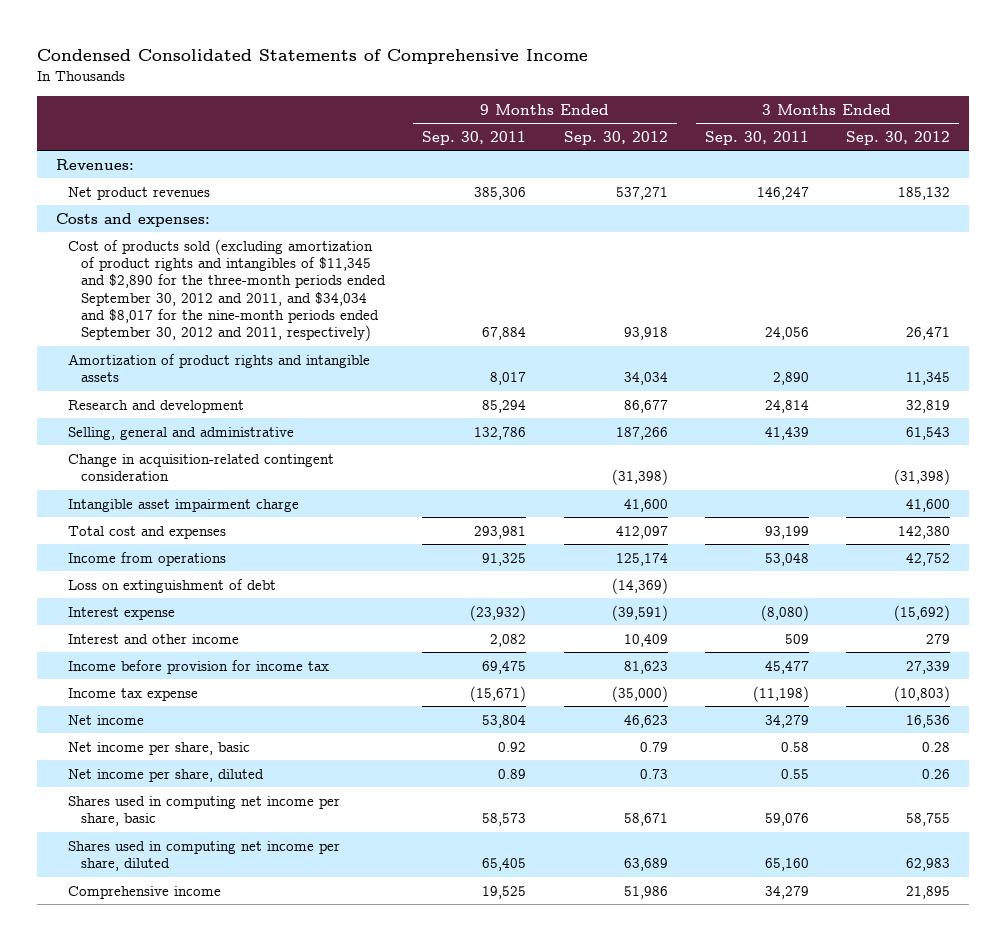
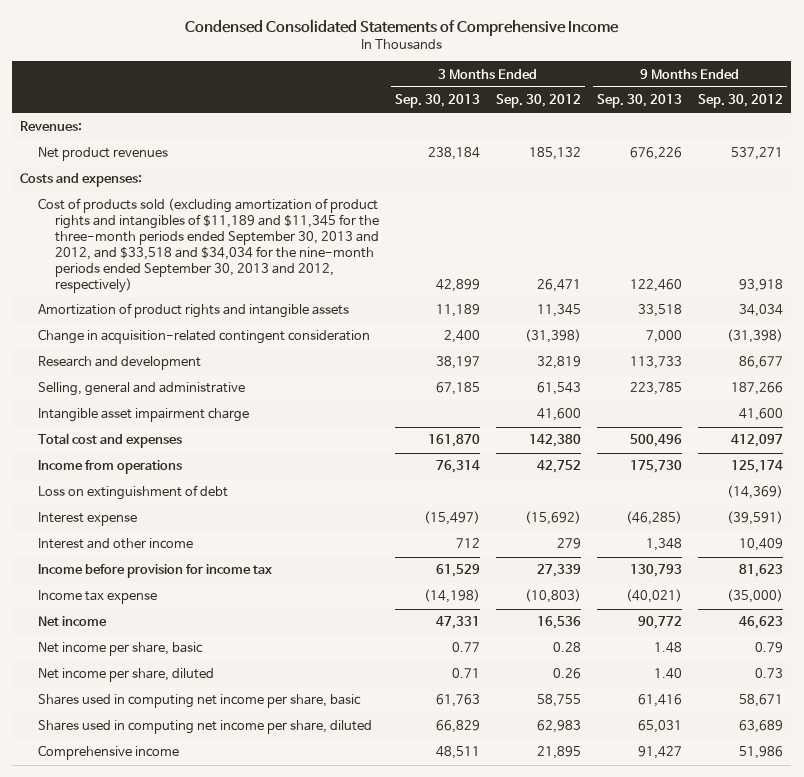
[422,130,527,145] Sep. 30, 2011 -> none
[704,130,809,145] Sep. 30, 2011 -> none
none -> [395,94,481,109] Sep. 30, 2013
none -> [597,94,683,109] Sep. 30, 2013
[68,238,387,342] Cost of products sold (excluding amortization of product rights and intangibles of $11,345 and $2,890 for the three-month periods ended September 30, 2012 and 2011, and $34,034 and $8,017 for the nine-month periods ended September 30, 2012 and 2011, respectively) -> [37,198,380,294] Cost of products sold (excluding amortization of product rights and intangibles of $11,189 and $11,345 for the three-month periods ended September 30, 2013 and 2012, and $33,518 and $34,034 for the nine-month periods ended September 30, 2013 and 2012, respectively)
[68,453,335,482] Change in acquisition-related contingent consideration -> [37,329,370,345] Change in acquisition-related contingent consideration

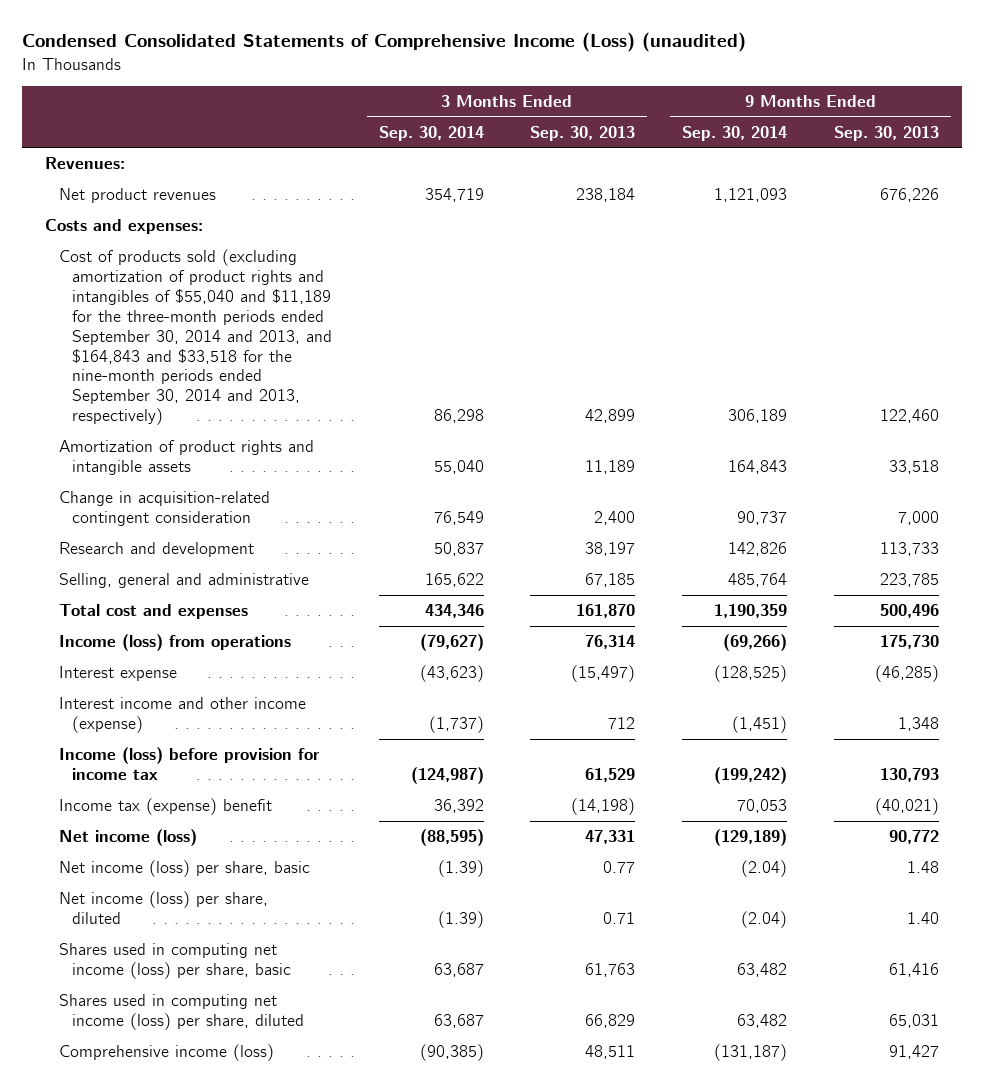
[184,18,619,36] Condensed Consolidated Statements of Comprehensive Income -> [22,32,747,53] Condensed Consolidated Statements of Comprehensive Income (Loss) (unaudited)
[496,94,582,109] Sep. 30, 2012 -> none
[698,94,784,109] Sep. 30, 2012 -> none
none -> [378,125,484,141] Sep. 30, 2014
none -> [682,125,788,141] Sep. 30, 2014
[37,198,380,294] Cost of products sold (excluding amortization of product rights and intangibles of $11,189 and $11,345 for the three-month periods ended September 30, 2013 and 2012, and $33,518 and $34,034 for the nine-month periods ended September 30, 2013 and 2012, respectively) -> [58,249,332,426] Cost of products sold (excluding amortization of product rights and intangibles of $55,040 and $11,189 for the three-month periods ended September 30, 2014 and 2013, and $164,843 and $33,518 for the nine-month periods ended September 30, 2014 and 2013, respectively)
[37,408,249,423] Intangible asset impairment charge -> none
[37,485,228,501] Loss on extinguishment of debt -> none
[37,460,182,475] Income from operations -> [58,634,291,652] Income (loss) from operations
[37,538,193,550] Interest and other income -> [58,697,306,733] Interest income and other income (expense)
[37,564,272,579] Income before provision for income tax -> [58,747,320,780] Income (loss) before provision for income tax
[37,590,157,605] Income tax expense -> [58,798,272,816] Income tax (expense) benefit
[37,616,107,627] Net income -> [58,829,197,847] Net income (loss)
[37,642,203,657] Net income per share, basic -> [58,860,310,878] Net income (loss) per share, basic
[37,668,214,683] Net income per share, diluted -> [58,891,268,924] Net income (loss) per share, diluted
[37,694,361,709] Shares used in computing net income per share, basic -> [58,943,291,979] Shares used in computing net income (loss) per share, basic
[37,720,372,735] Shares used in computing net income per share, diluted -> [58,994,304,1030] Shares used in computing net income (loss) per share, diluted
[37,745,179,761] Comprehensive income -> [58,1044,274,1062] Comprehensive income (loss)

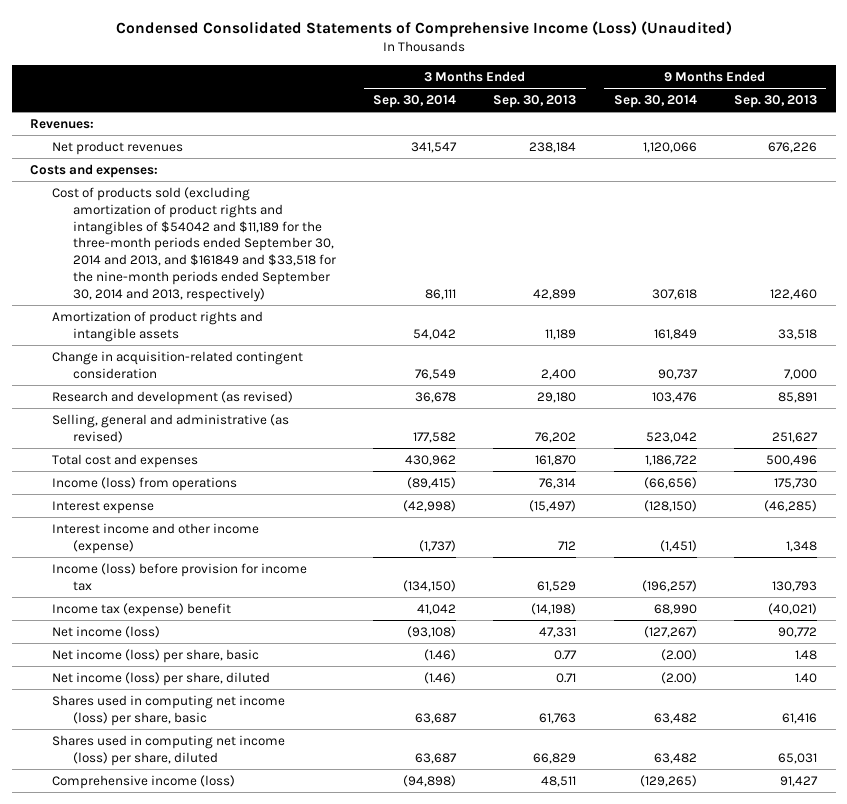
[22,32,747,53] Condensed Consolidated Statements of Comprehensive Income (Loss) (unaudited) -> [115,20,732,37] Condensed Consolidated Statements of Comprehensive Income (Loss) (Unaudited)
[424,188,484,203] 354,719 -> [411,142,458,154] 341,547
[714,188,788,203] 1,121,093 -> [642,142,697,154] 1,120,066
[58,249,332,426] Cost of products sold (excluding amortization of product rights and intangibles of $55,040 and $11,189 for the three-month periods ended September 30, 2014 and 2013, and $164,843 and $33,518 for the nine-month periods ended September 30, 2014 and 2013, respectively) -> [51,187,336,302] Cost of products sold (excluding amortization of product rights and intangibles of $54042 and $11,189 for the three-month periods ended September 30, 2014 and 2013, and $161849 and $33,518 for the nine-month periods ended September 30, 2014 and 2013, respectively)
[433,409,484,424] 86,298 -> [425,288,457,300] 86,111
[728,409,788,424] 306,189 -> [651,288,697,300] 307,618
[433,459,484,474] 55,040 -> [413,328,457,340] 54,042
[728,459,788,474] 164,843 -> [653,328,697,340] 161,849
[58,542,254,558] Research and development -> [51,391,293,406] Research and development (as revised)
[433,542,484,557] 50,837 -> [415,392,457,404] 36,678
[585,542,636,557] 38,197 -> [537,392,577,404] 29,180
[728,542,788,557] 142,826 -> [651,392,697,404] 103,476
[879,542,939,557] 113,733 -> [778,392,818,404] 85,891
[58,573,309,589] Selling, general and administrative -> [51,414,289,443] Selling, general and administrative (as revised)
[424,573,484,588] 165,622 -> [413,431,457,443] 177,582
[585,573,636,588] 67,185 -> [535,431,577,443] 76,202
[728,573,788,588] 485,764 -> [645,431,697,443] 523,042
[879,573,939,588] 223,785 -> [772,431,819,443] 251,627
[424,604,484,619] 434,346 -> [405,455,457,467] 430,962
[714,604,788,619] 1,190,359 -> [644,455,697,467] 1,186,722
[419,634,484,652] (79,627) -> [407,477,457,490] (89,415)
[723,634,788,652] (69,266) -> [643,477,697,490] (66,656)
[419,665,484,683] (43,623) -> [403,500,457,513] (42,998)
[714,665,788,683] (128,525) -> [643,500,697,513] (128,150)
[410,766,484,784] (124,987) -> [403,579,457,592] (134,150)
[714,766,788,784] (199,242) -> [641,579,697,592] (196,257)
[433,799,484,814] 36,392 -> [417,604,457,616] 41,042
[737,799,788,814] 70,053 -> [653,604,697,616] 68,990
[419,829,484,847] (88,595) -> [407,626,457,639] (93,108)
[714,829,788,847] (129,189) -> [643,626,697,639] (127,267)
[437,860,484,878] (1.39) -> [424,649,457,662] (1.46)
[741,860,788,878] (2.04) -> [660,649,697,662] (2.00)
[437,910,484,928] (1.39) -> [424,672,457,685] (1.46)
[741,910,788,928] (2.04) -> [660,672,697,685] (2.00)
[419,1044,484,1062] (90,385) -> [403,775,457,788] (94,898)
[714,1044,788,1062] (131,187) -> [639,775,697,788] (129,265)

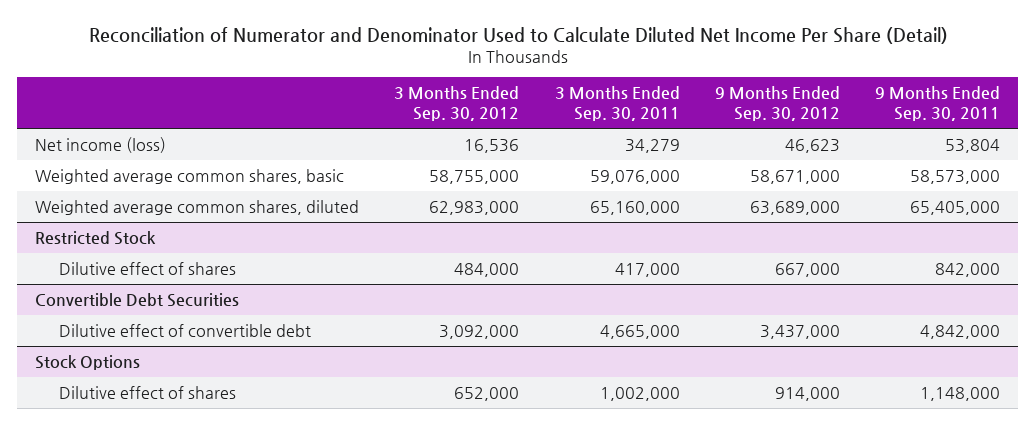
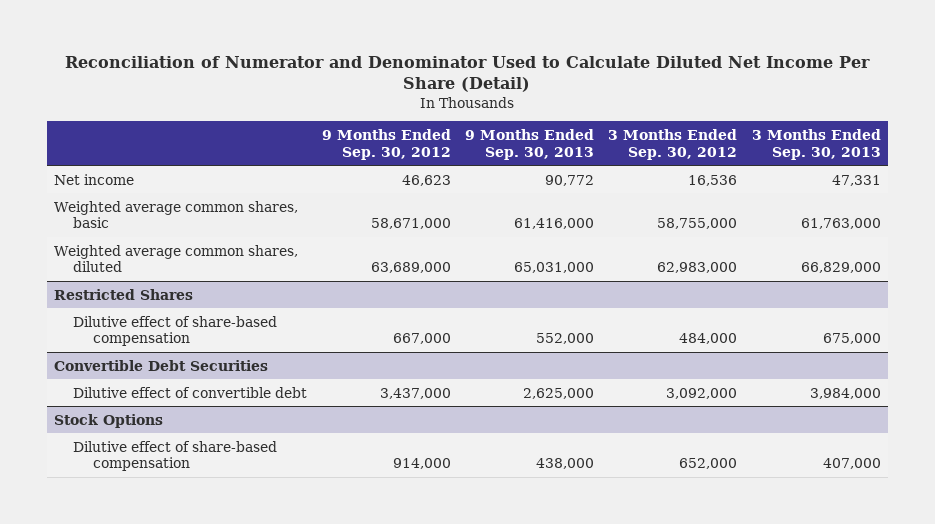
[554,86,680,121] 3 Months Ended Sep. 30, 2011 -> none
[875,86,1001,121] 9 Months Ended Sep. 30, 2011 -> none
none -> [465,128,595,160] 9 Months Ended Sep. 30, 2013
none -> [751,128,881,160] 3 Months Ended Sep. 30, 2013
[34,137,166,154] Net income (loss) -> [53,173,134,185] Net income
[34,231,156,246] Restricted Stock -> none
none -> [53,288,193,300] Restricted Shares
[59,262,237,276] Dilutive effect of shares -> [73,315,278,347] Dilutive effect of share-based compensation
[59,386,237,400] Dilutive effect of shares -> [73,440,278,472] Dilutive effect of share-based compensation

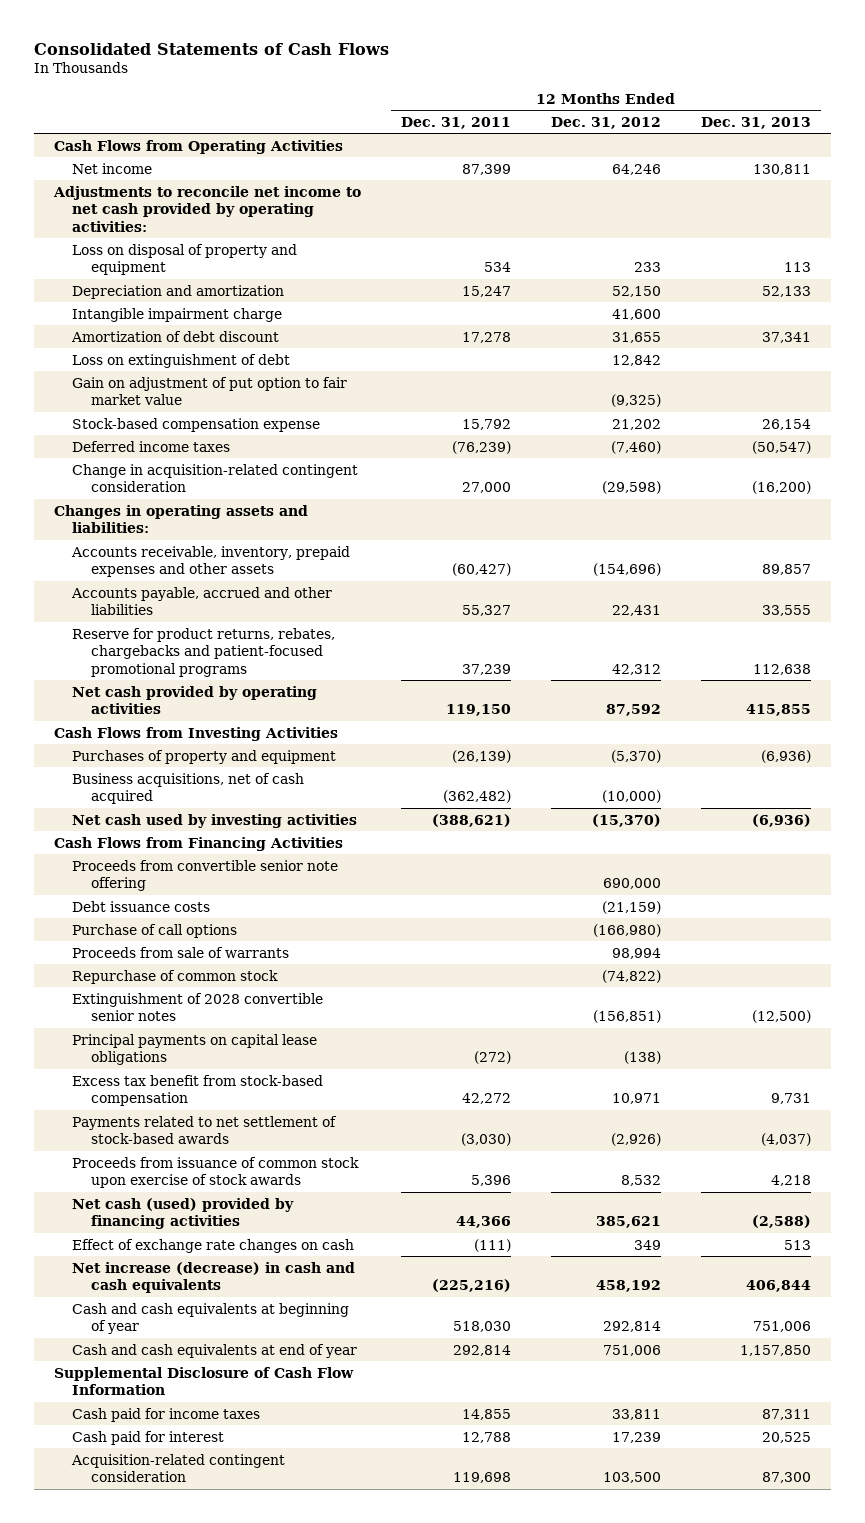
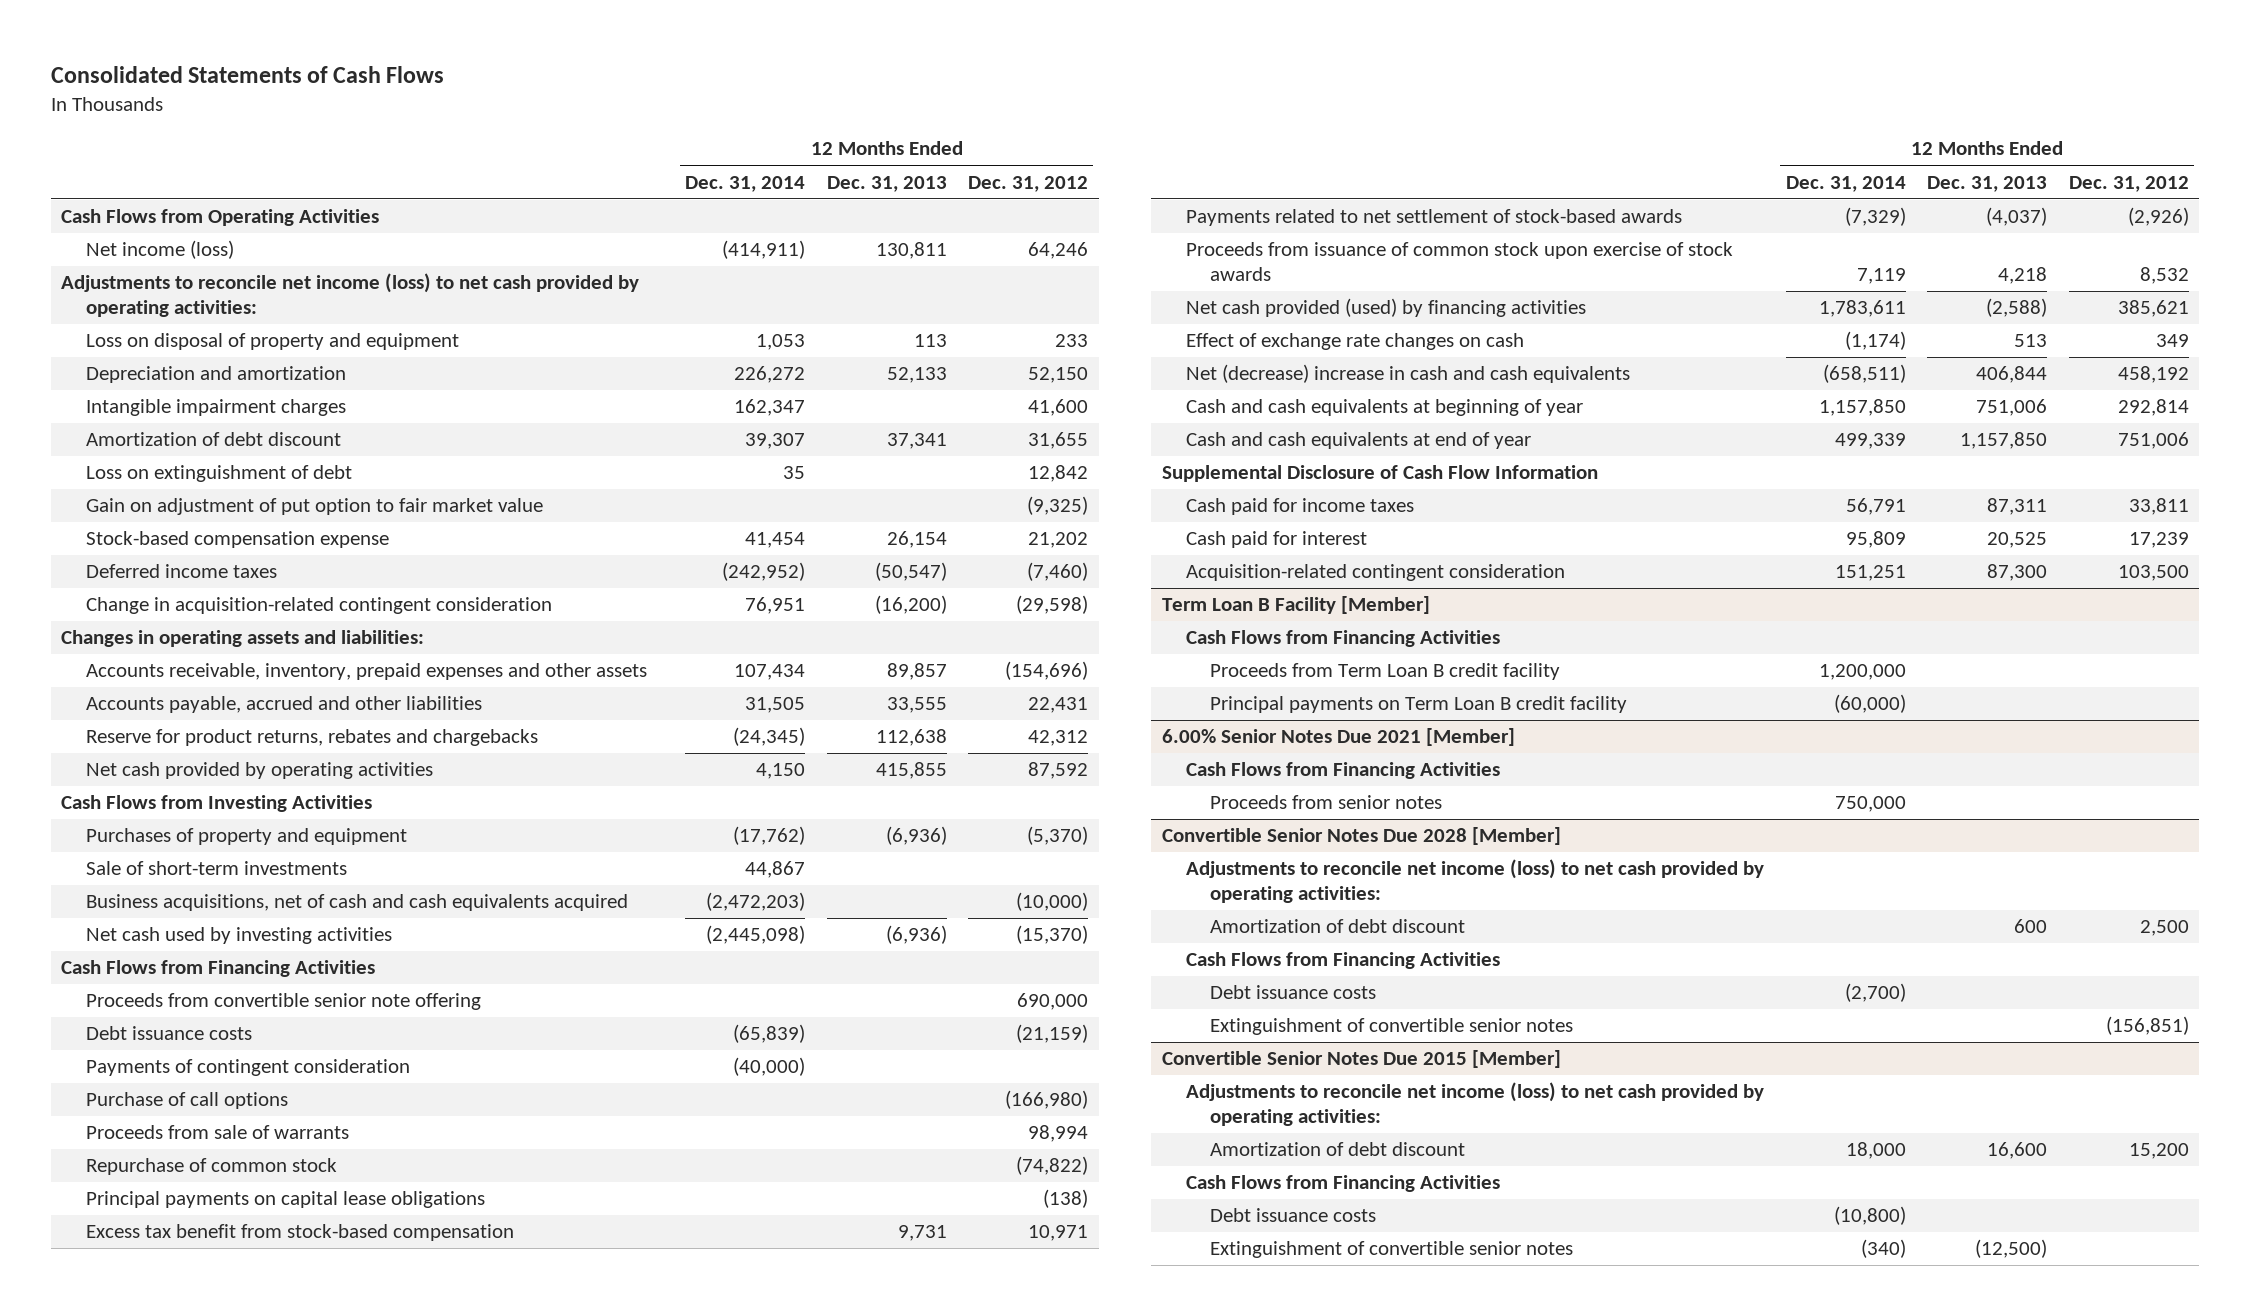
[401,116,512,129] Dec. 31, 2011 -> none
none -> [685,175,806,192] Dec. 31, 2014
[72,162,153,174] Net income -> [85,240,234,260] Net income (loss)
[53,185,362,232] Adjustments to reconcile net income to net cash provided by operating activities: -> [61,273,640,318] Adjustments to reconcile net income (loss) to net cash provided by operating activities:
[72,307,283,322] Intangible impairment charge -> [85,399,346,417] Intangible impairment charges
[72,627,336,677] Reserve for product returns, rebates, chargebacks and patient-focused promotional programs -> [85,729,538,747] Reserve for product returns, rebates and chargebacks
none -> [85,861,347,876] Sale of short-term investments
[72,772,305,805] Business acquisitions, net of cash acquired -> [85,894,628,912] Business acquisitions, net of cash and cash equivalents acquired
none -> [85,1059,410,1077] Payments of contingent consideration
[72,992,324,1022] Extinguishment of 2028 convertible senior notes -> none
[72,1197,295,1230] Net cash (used) provided by financing activities -> [1186,298,1587,318] Net cash provided (used) by financing activities
[72,1261,356,1294] Net increase (decrease) in cash and cash equivalents -> [1186,364,1631,384] Net (decrease) increase in cash and cash equivalents
none -> [1161,596,1430,615] Term Loan B Facility [Member]
none -> [1186,630,1501,648] Cash Flows from Financing Activities
none -> [1210,663,1561,681] Proceeds from Term Loan B credit facility
none -> [1210,696,1628,714] Principal payments on Term Loan B credit facility
none -> [1161,728,1515,747] 6.00% Senior Notes Due 2021 [Member]
none -> [1186,762,1501,780] Cash Flows from Financing Activities
none -> [1210,795,1443,810] Proceeds from senior notes
none -> [1161,827,1561,846] Convertible Senior Notes Due 2028 [Member]
none -> [1186,859,1765,904] Adjustments to reconcile net income (loss) to net cash provided by operating activities:
none -> [1210,919,1466,934] Amortization of debt discount
none -> [1186,952,1501,970] Cash Flows from Financing Activities
none -> [1210,985,1377,1000] Debt issuance costs
none -> [1210,1018,1574,1036] Extinguishment of convertible senior notes
none -> [1161,1050,1561,1069] Convertible Senior Notes Due 2015 [Member]
none -> [1186,1082,1765,1127] Adjustments to reconcile net income (loss) to net cash provided by operating activities:
none -> [1210,1142,1466,1157] Amortization of debt discount
none -> [1186,1175,1501,1193] Cash Flows from Financing Activities
none -> [1210,1208,1377,1223] Debt issuance costs
none -> [1210,1241,1574,1259] Extinguishment of convertible senior notes

